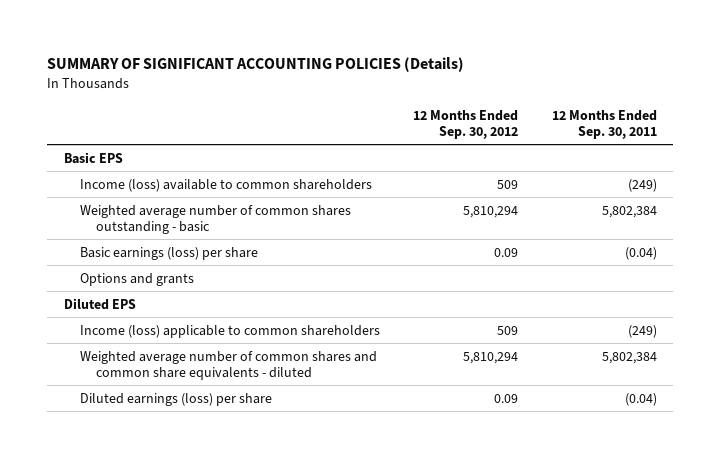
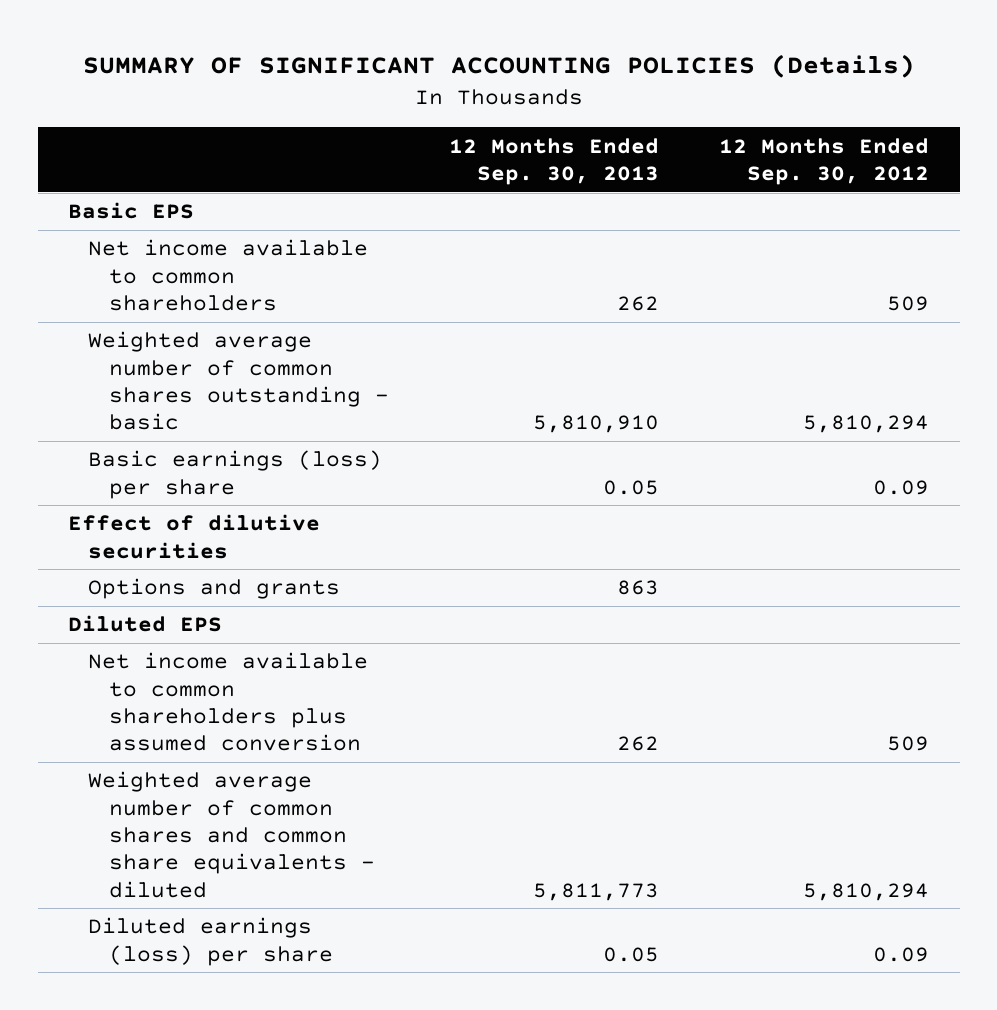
[551,109,657,139] 12 Months Ended Sep. 30, 2011 -> none
none -> [449,137,660,186] 12 Months Ended Sep. 30, 2013
[79,178,372,192] Income (loss) available to common shareholders -> [88,239,369,312] Net income available to common shareholders
none -> [67,514,320,559] Effect of dilutive securities
[79,324,380,338] Income (loss) applicable to common shareholders -> [88,652,369,752] Net income available to common shareholders plus assumed conversion

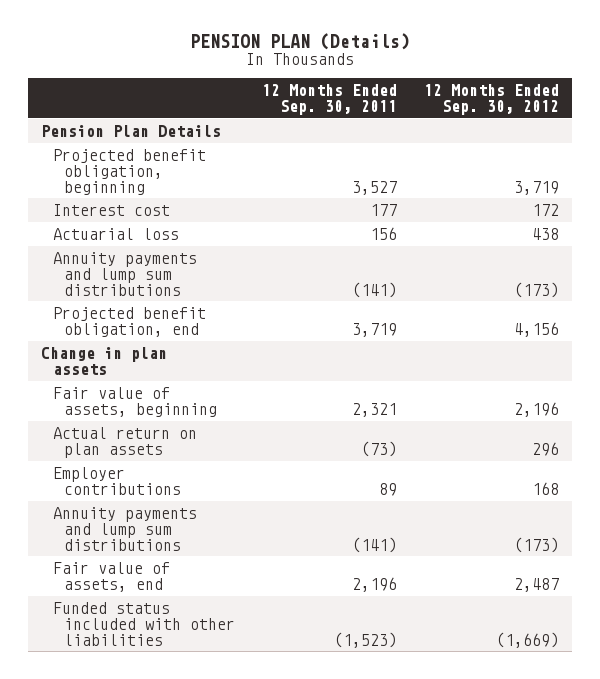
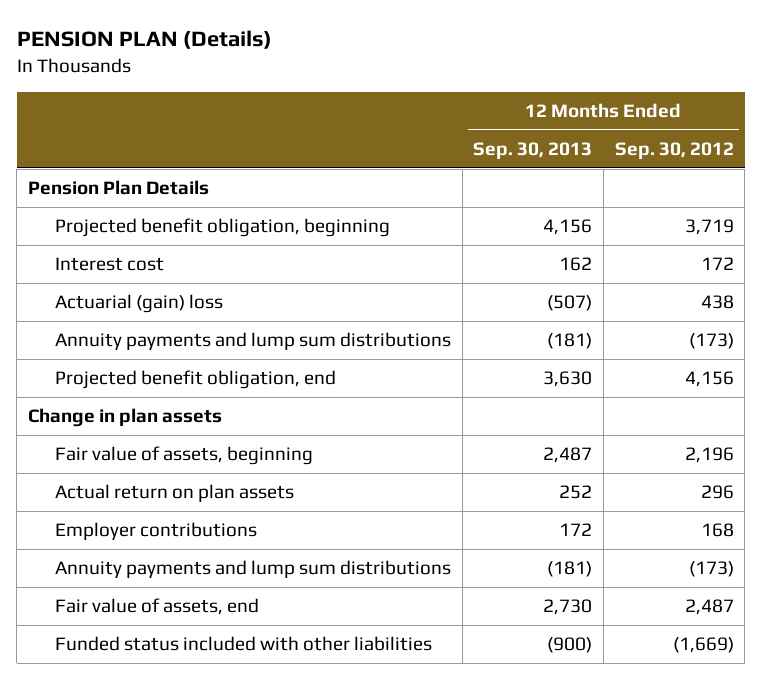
[261,83,397,115] 12 Months Ended Sep. 30, 2011 -> none
none -> [473,141,593,159] Sep. 30, 2013
[52,227,179,240] Actuarial loss -> [55,294,224,314] Actuarial (gain) loss

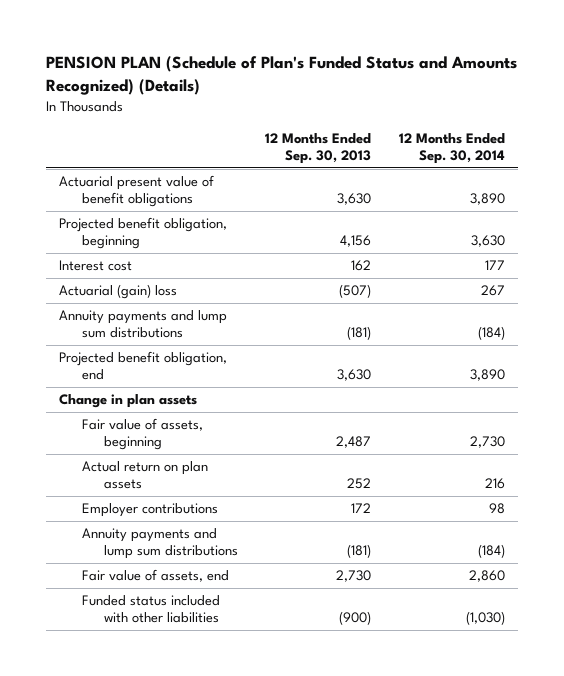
[16,30,272,50] PENSION PLAN (Details) -> [45,56,517,96] PENSION PLAN (Schedule of Plan's Funded Status and Amounts Recognized) (Details)
[614,141,734,159] Sep. 30, 2012 -> none
none -> [398,132,505,165] 12 Months Ended Sep. 30, 2014
[27,180,209,196] Pension Plan Details -> none
none -> [59,175,215,208] Actuarial present value of benefit obligations

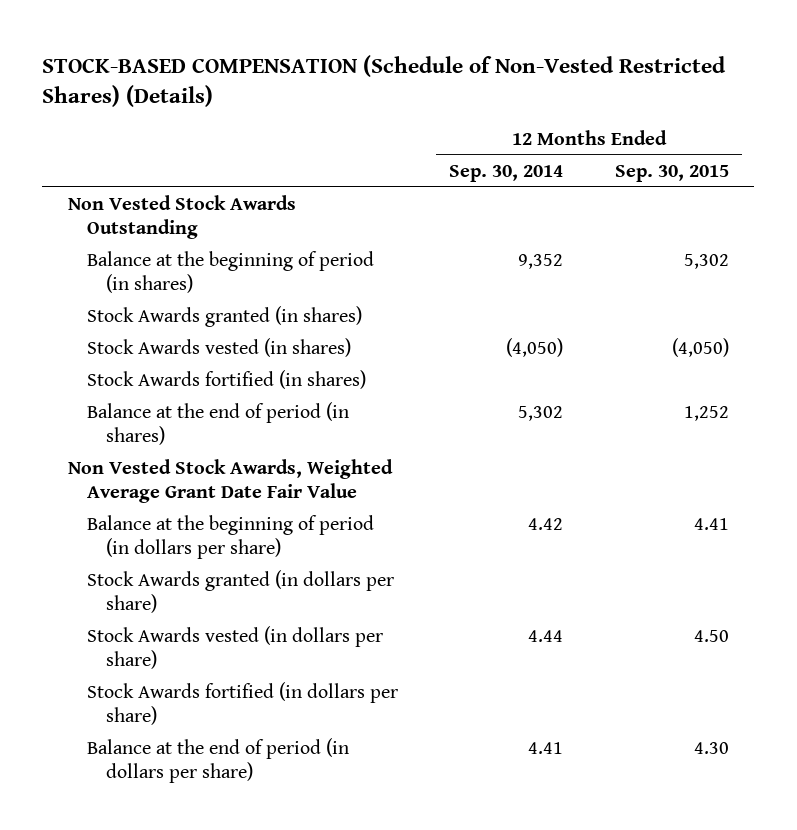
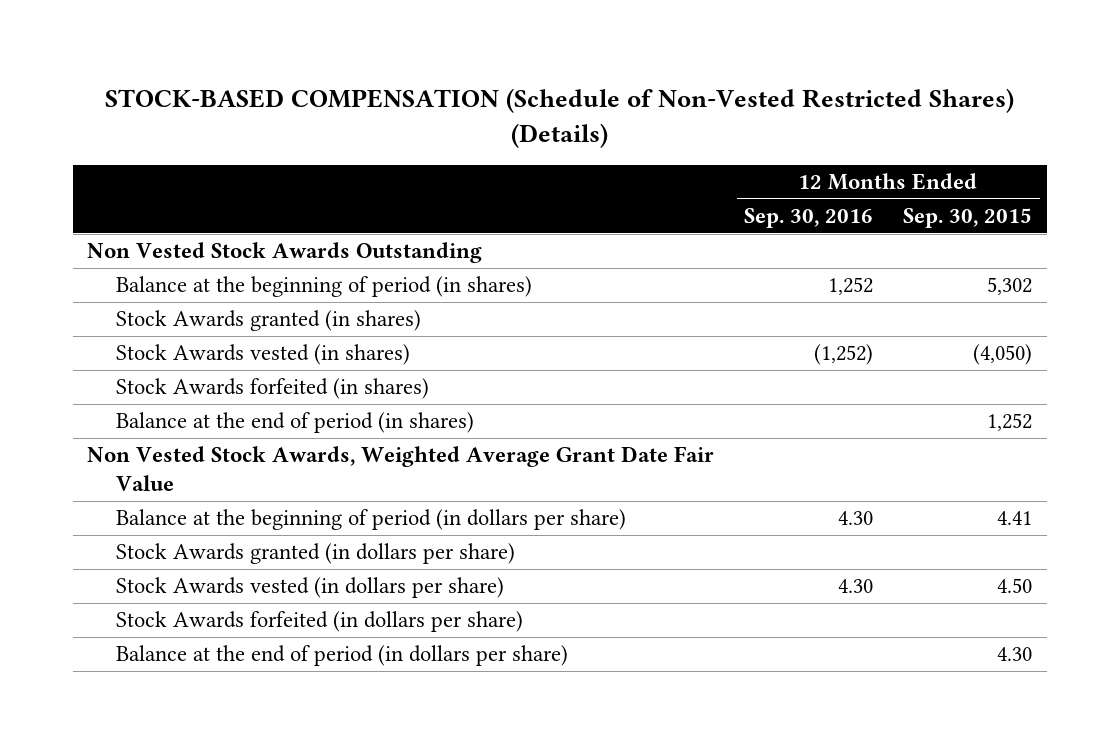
[449,164,564,182] Sep. 30, 2014 -> none
none -> [744,208,874,229] Sep. 30, 2016
[86,370,366,390] Stock Awards fortified (in shares) -> [116,378,430,400] Stock Awards forfeited (in shares)
[86,682,398,726] Stock Awards fortified (in dollars per share) -> [116,611,524,633] Stock Awards forfeited (in dollars per share)

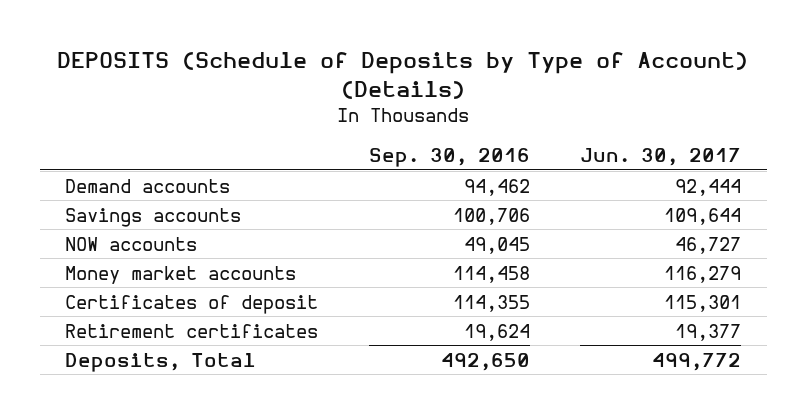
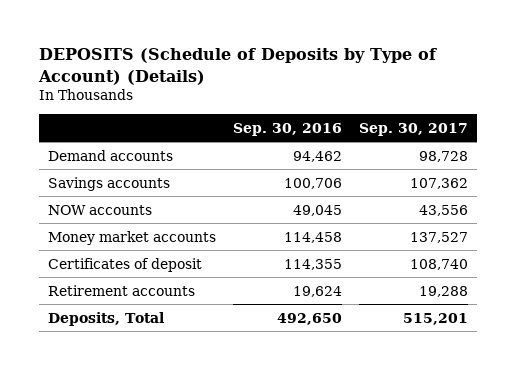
[580,148,742,167] Jun. 30, 2017 -> none
none -> [359,122,469,136] Sep. 30, 2017
[64,323,318,338] Retirement certificates -> [47,284,195,296] Retirement accounts

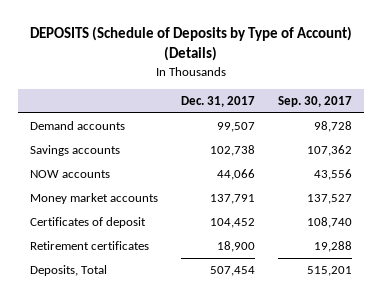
[233,122,343,136] Sep. 30, 2016 -> none
none -> [181,95,256,107] Dec. 31, 2017
[47,284,195,296] Retirement accounts -> [29,241,149,251] Retirement certificates

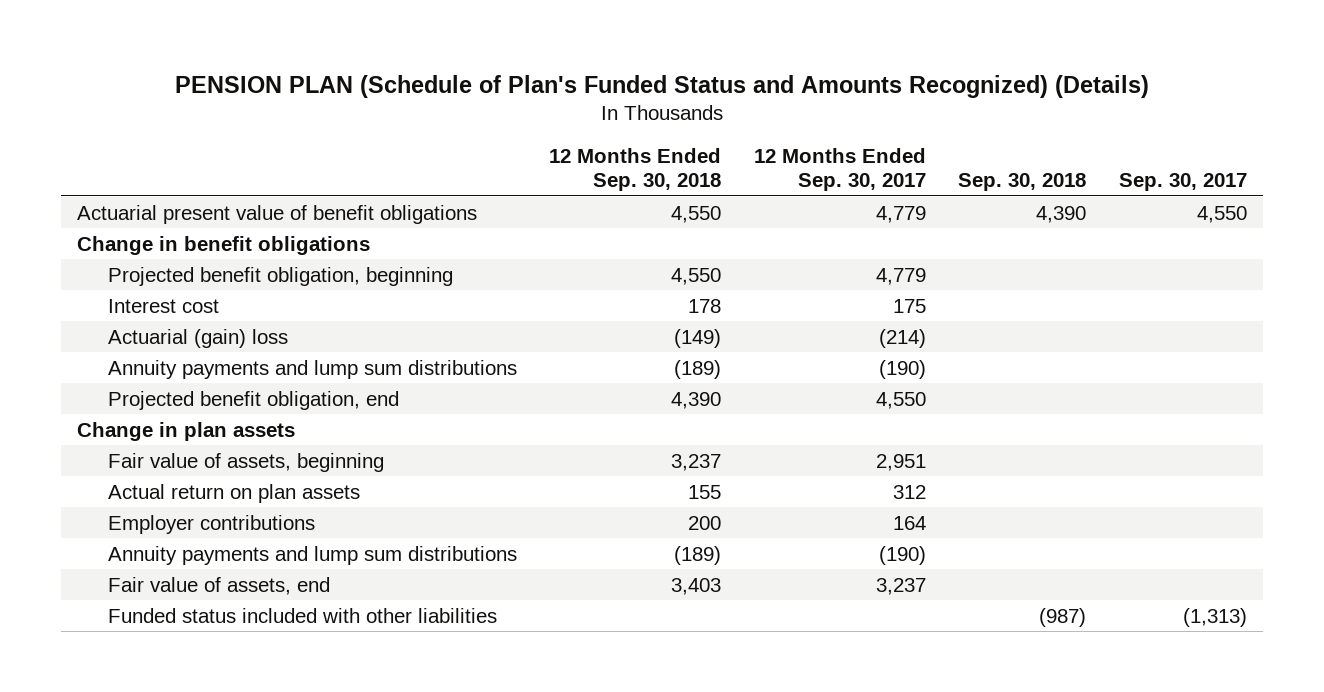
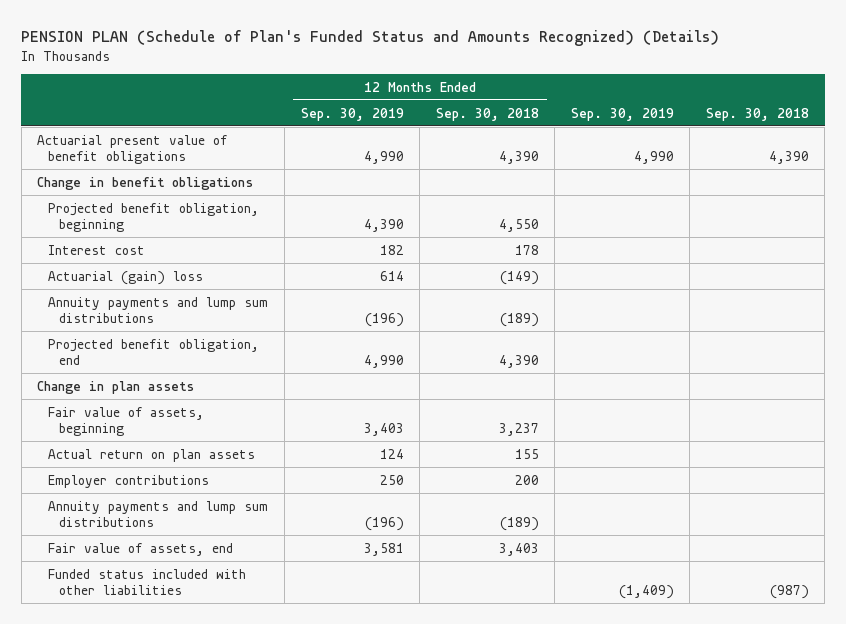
[753,148,926,192] 12 Months Ended Sep. 30, 2017 -> none
[1118,173,1247,192] Sep. 30, 2017 -> none
none -> [300,107,404,121] Sep. 30, 2019
none -> [570,107,674,121] Sep. 30, 2019
[671,205,722,223] 4,550 -> [498,151,539,165] 4,390

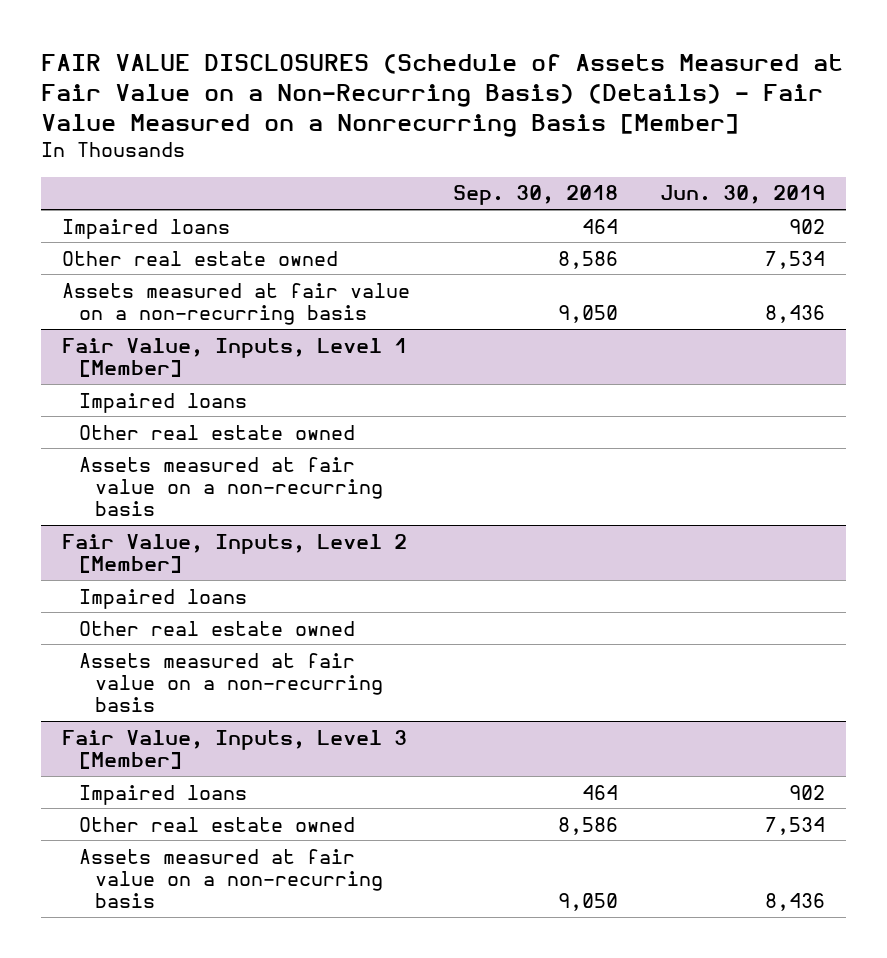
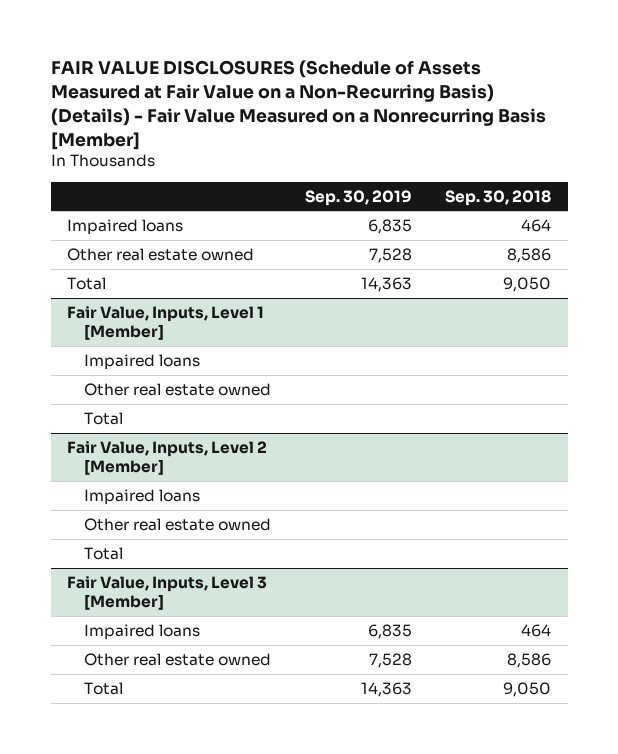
[659,185,825,205] Jun. 30, 2019 -> none
none -> [304,189,412,206] Sep. 30, 2019
[62,282,411,325] Assets measured at fair value on a non-recurring basis -> [67,276,107,290] Total
[78,456,384,517] Assets measured at fair value on a non-recurring basis -> [84,411,124,425] Total
[78,652,384,713] Assets measured at fair value on a non-recurring basis -> [84,546,124,560] Total
[78,848,384,909] Assets measured at fair value on a non-recurring basis -> [84,681,124,695] Total

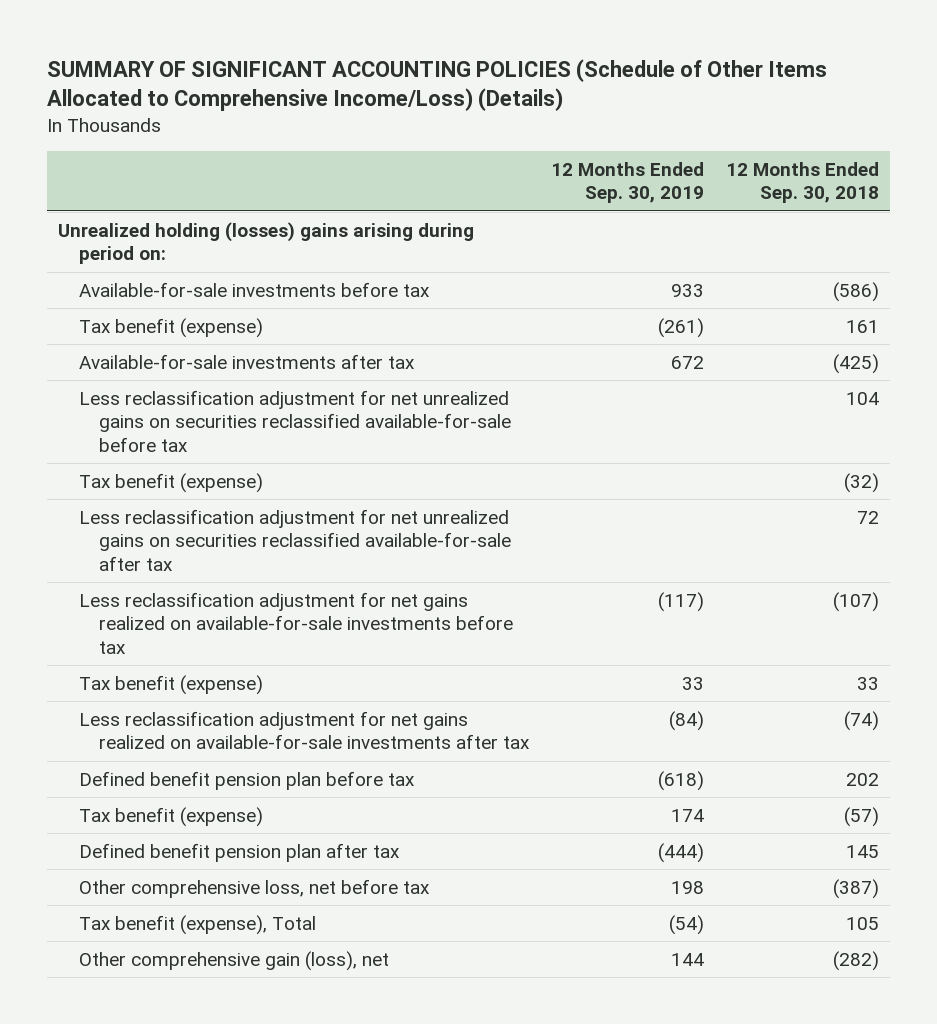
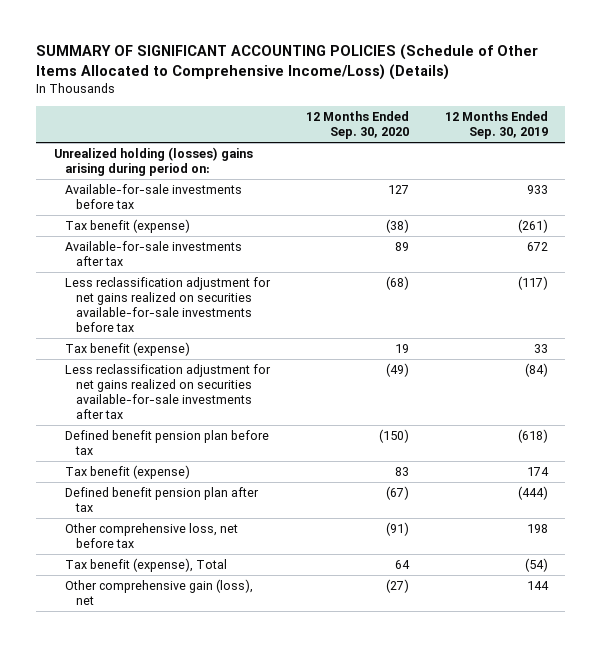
[726,161,880,204] 12 Months Ended Sep. 30, 2018 -> none
none -> [305,110,409,139] 12 Months Ended Sep. 30, 2020
[78,389,512,453] Less reclassification adjustment for net unrealized gains on securities reclassified available-for-sale before tax -> none
[78,472,263,493] Tax benefit (expense) -> none
[78,508,512,572] Less reclassification adjustment for net unrealized gains on securities reclassified available-for-sale after tax -> none
[78,591,514,655] Less reclassification adjustment for net gains realized on available-for-sale investments before tax -> [65,277,272,333] Less reclassification adjustment for net gains realized on securities available-for-sale investments before tax
[78,710,531,750] Less reclassification adjustment for net gains realized on available-for-sale investments after tax -> [65,364,272,420] Less reclassification adjustment for net gains realized on securities available-for-sale investments after tax

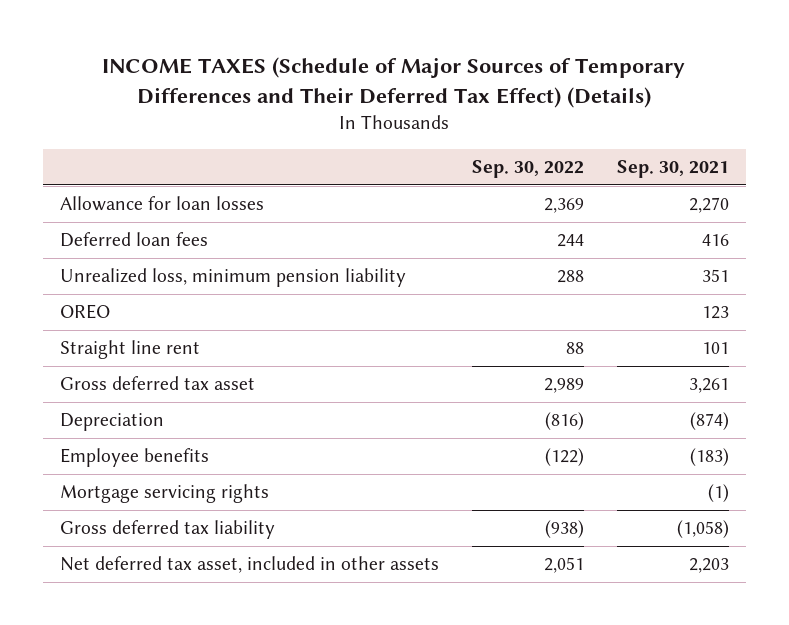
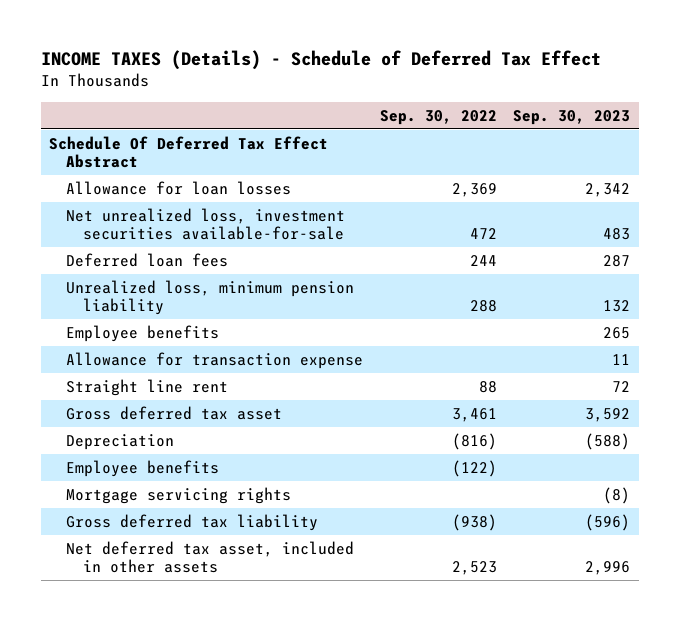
[102,57,686,109] INCOME TAXES (Schedule of Major Sources of Temporary Differences and Their Deferred Tax Effect) (Details) -> [41,50,602,71] INCOME TAXES (Details) - Schedule of Deferred Tax Effect
[617,159,730,178] Sep. 30, 2021 -> none
none -> [513,109,631,125] Sep. 30, 2023
none -> [49,135,329,169] Schedule Of Deferred Tax Effect Abstract
none -> [66,207,346,241] Net unrealized loss, investment securities available-for-sale
[59,304,110,320] OREO -> none
none -> [66,324,220,342] Employee benefits
none -> [66,351,364,369] Allowance for transaction expense
[543,378,584,394] 2,989 -> [451,407,497,422] 3,461
[543,557,584,574] 2,051 -> [451,561,497,576] 2,523

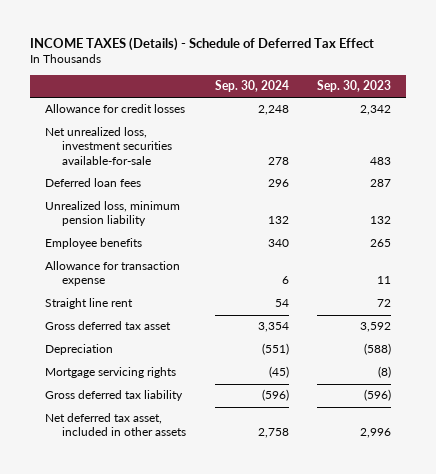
[379,109,497,125] Sep. 30, 2022 -> none
none -> [214,80,289,93] Sep. 30, 2024
[49,135,329,169] Schedule Of Deferred Tax Effect Abstract -> none
[66,180,292,195] Allowance for loan losses -> [44,104,185,114] Allowance for credit losses
[66,459,220,477] Employee benefits -> none

